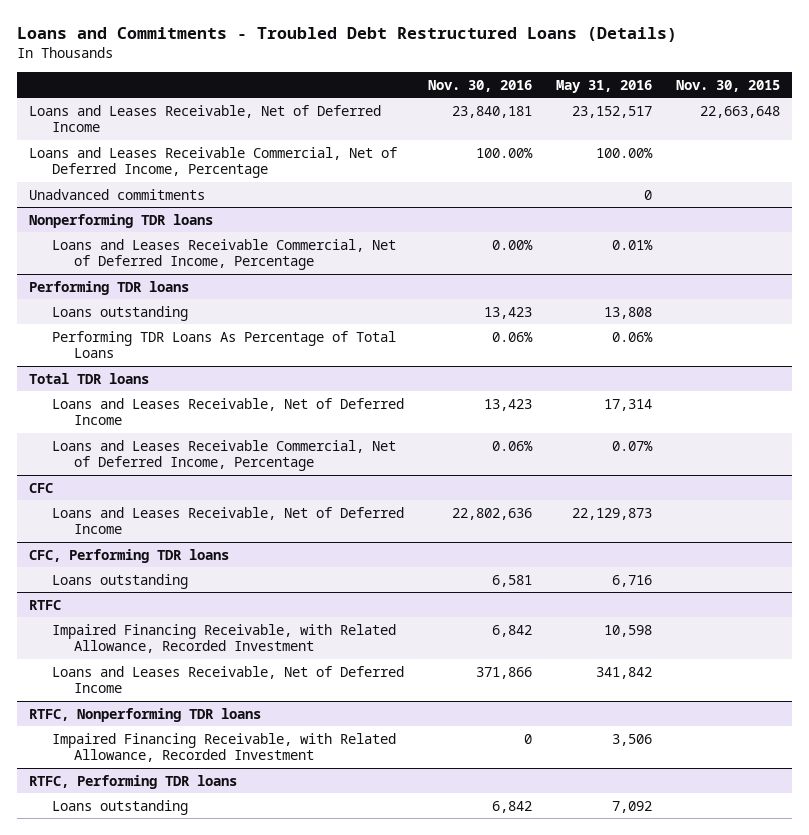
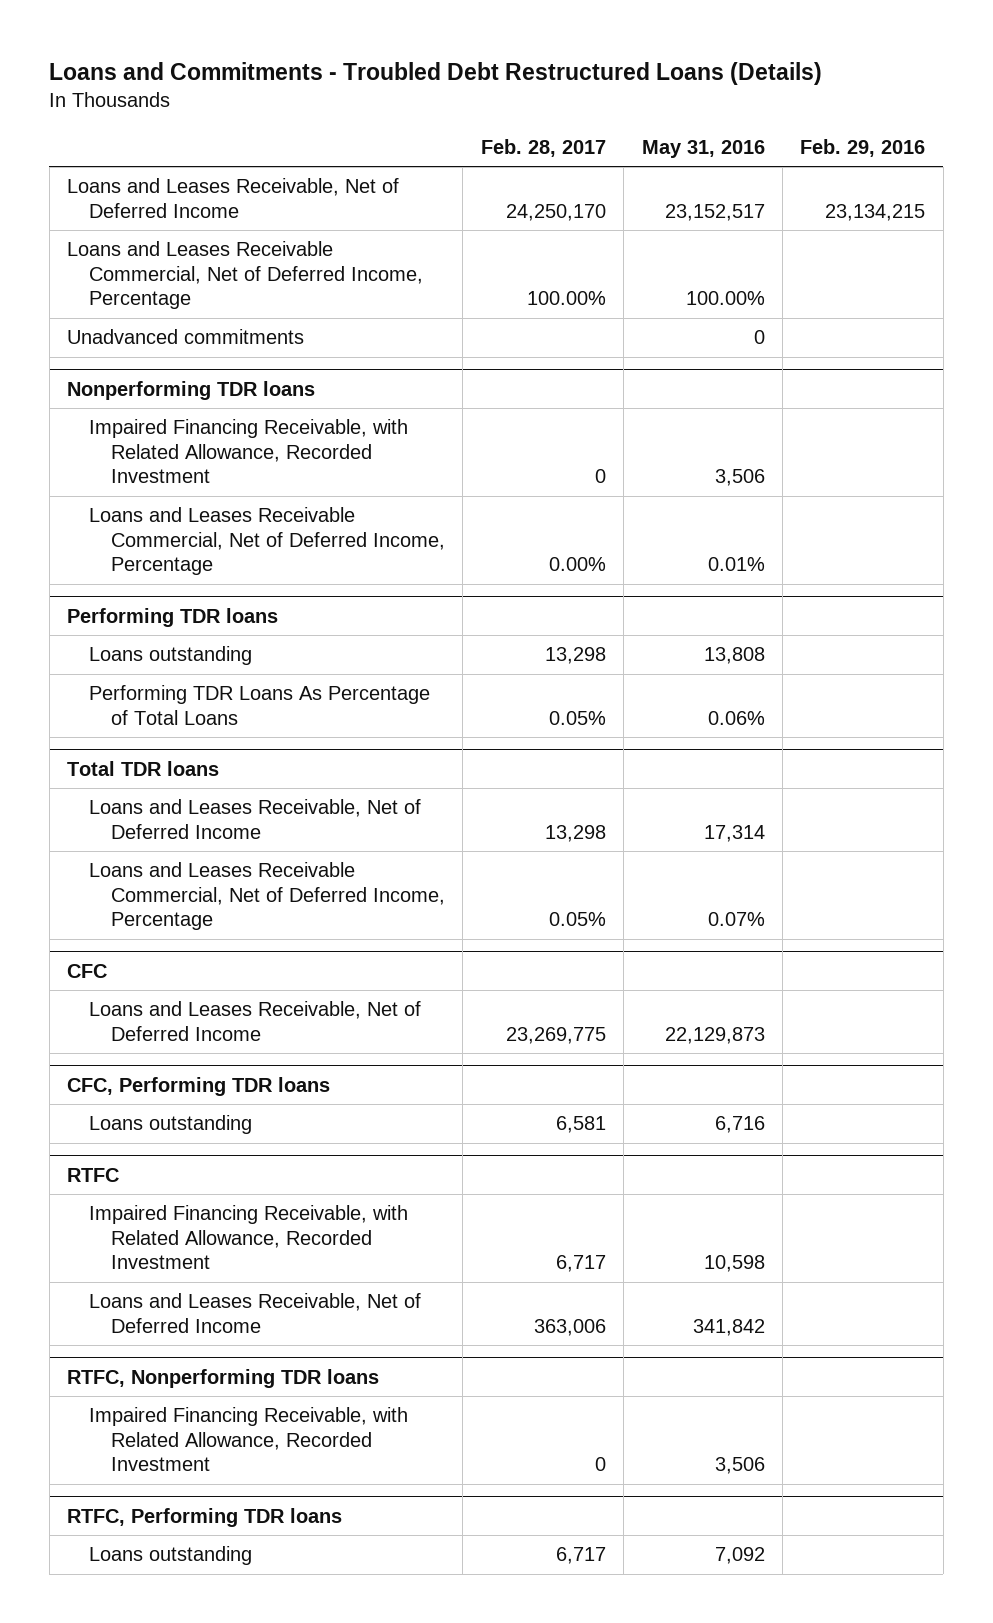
[427,79,532,92] Nov. 30, 2016 -> none
[676,79,781,92] Nov. 30, 2015 -> none
none -> [480,138,606,157] Feb. 28, 2017
none -> [800,138,926,157] Feb. 29, 2016
none -> [88,419,408,484] Impaired Financing Receivable, with Related Allowance, Recorded Investment

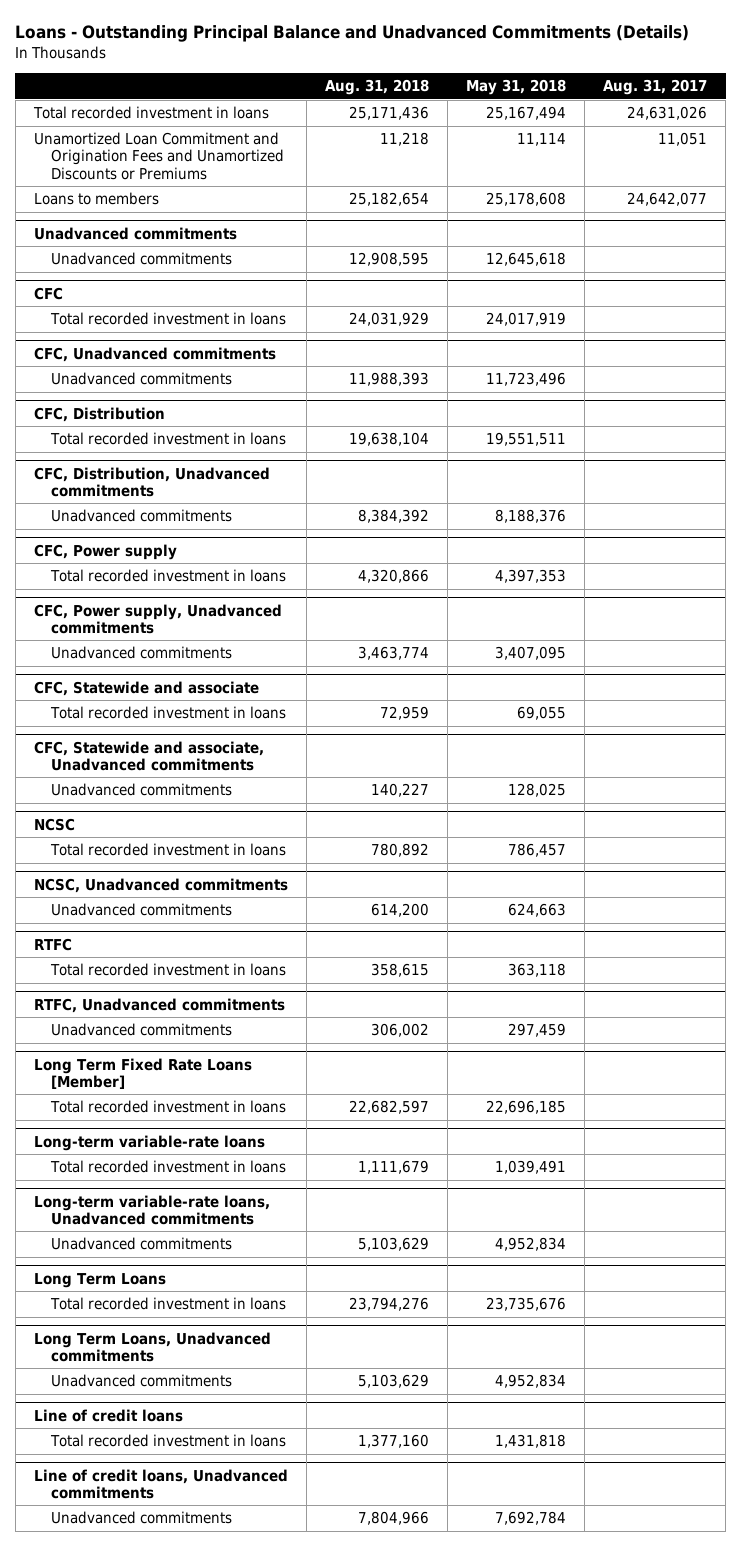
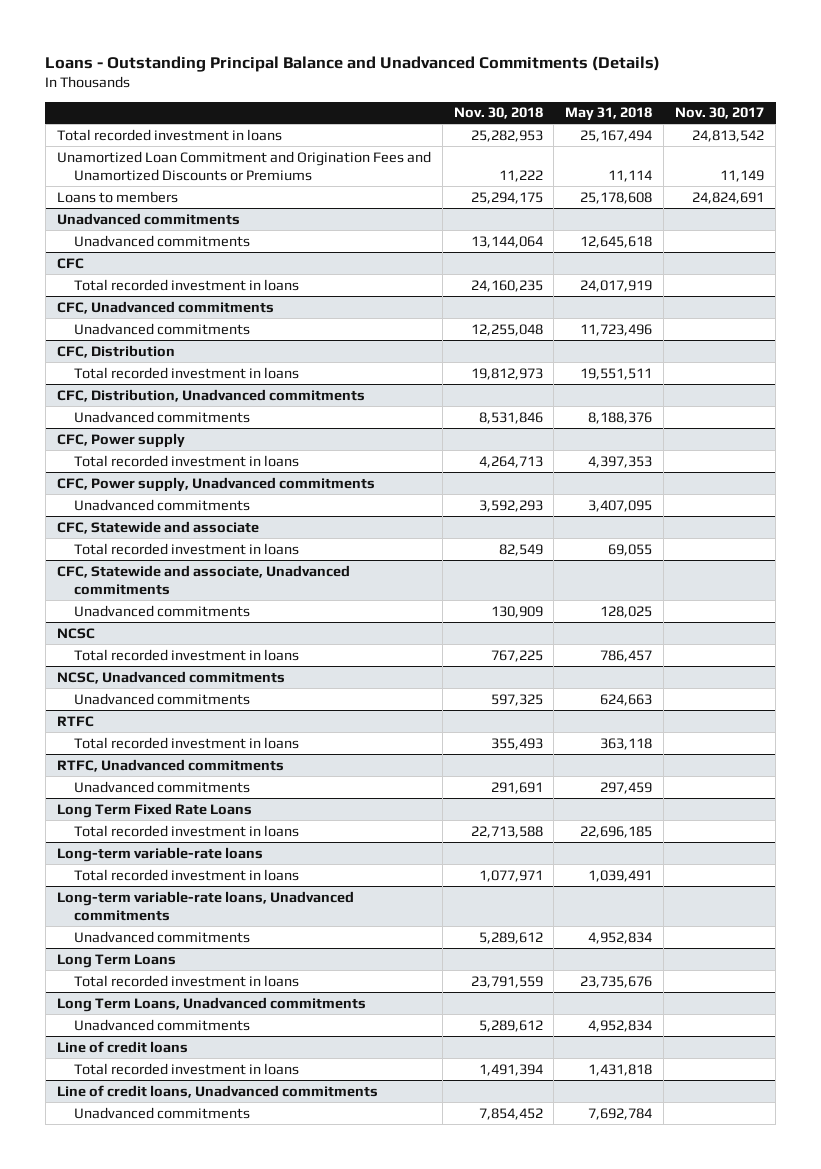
[324,79,429,96] Aug. 31, 2018 -> none
[603,79,708,96] Aug. 31, 2017 -> none
none -> [453,107,543,120] Nov. 30, 2018
none -> [675,107,765,120] Nov. 30, 2017
[33,1057,252,1090] Long Term Fixed Rate Loans [Member] -> [56,802,252,818] Long Term Fixed Rate Loans

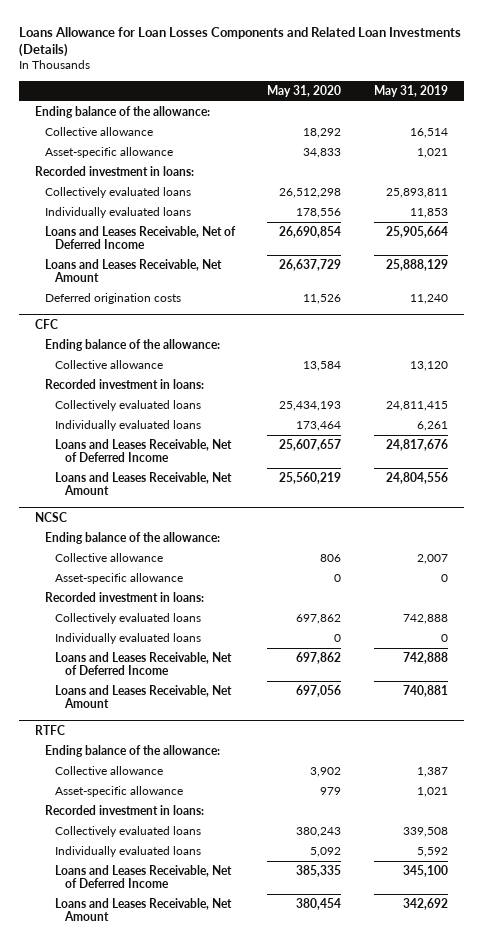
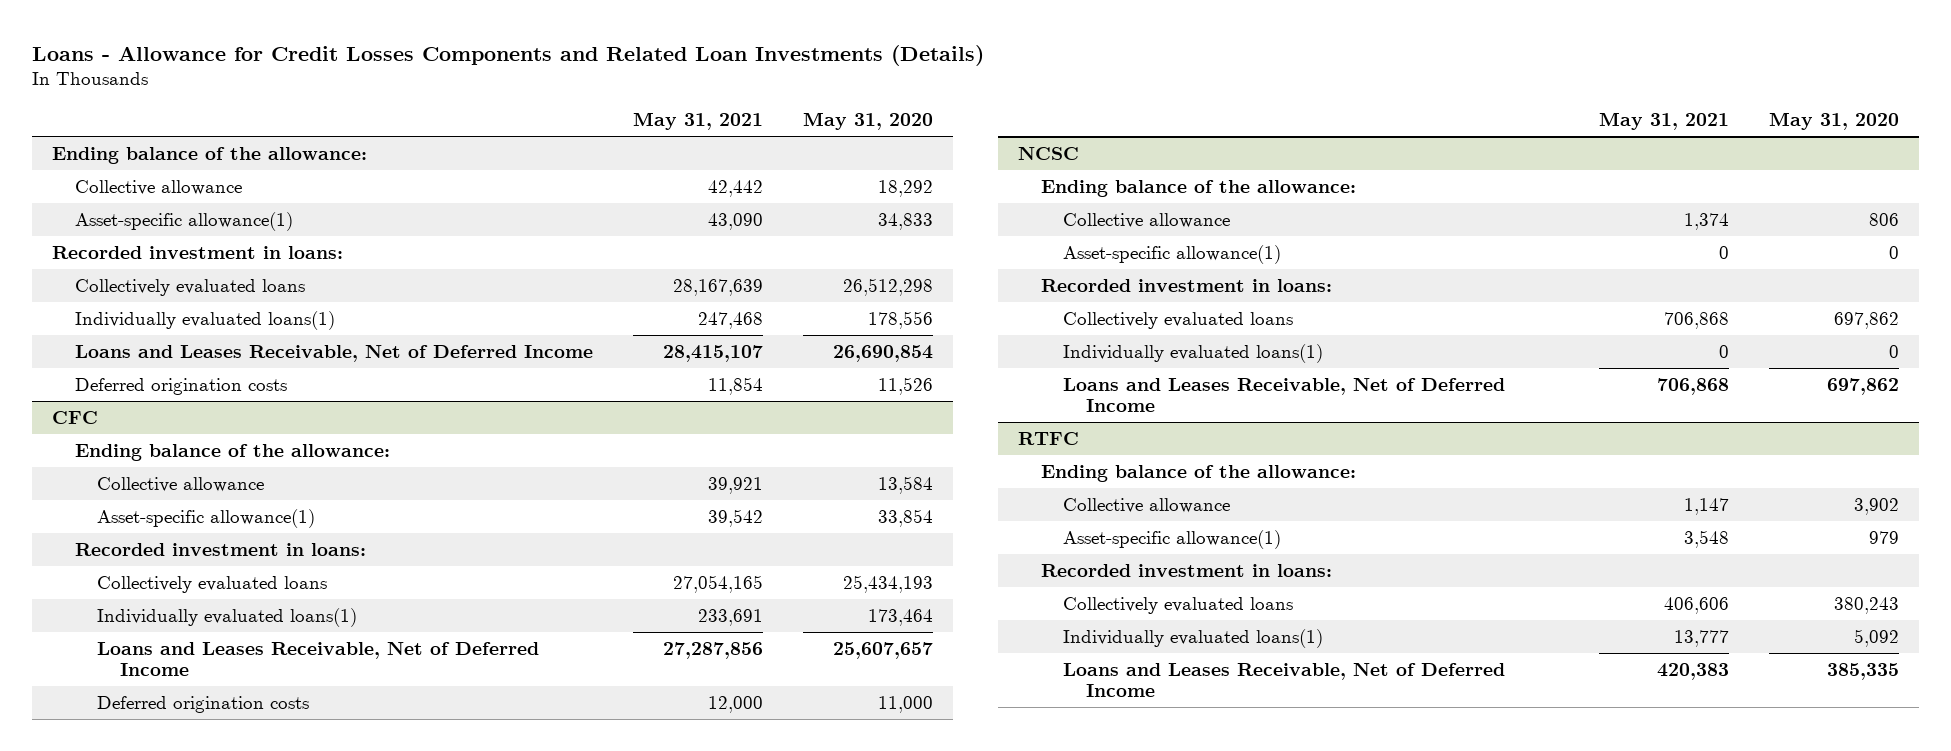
[19,26,462,58] Loans Allowance for Loan Losses Components and Related Loan Investments (Details) -> [32,44,985,66] Loans - Allowance for Credit Losses Components and Related Loan Investments (Details)
[373,84,448,97] May 31, 2019 -> none
none -> [632,112,763,131] May 31, 2021
[45,147,174,159] Asset-specific allowance -> [74,211,293,231] Asset-specific allowance(1)
[45,207,192,219] Individually evaluated loans -> [74,310,335,330] Individually evaluated loans(1)
[45,259,223,283] Loans and Leases Receivable, Net Amount -> none
none -> [97,508,316,528] Asset-specific allowance(1)
[54,420,201,432] Individually evaluated loans -> [97,607,358,627] Individually evaluated loans(1)
[54,472,232,496] Loans and Leases Receivable, Net Amount -> none
none -> [97,695,310,713] Deferred origination costs
[54,573,183,585] Asset-specific allowance -> [1063,244,1282,264] Asset-specific allowance(1)
[54,633,201,645] Individually evaluated loans -> [1063,343,1324,363] Individually evaluated loans(1)
[54,685,232,709] Loans and Leases Receivable, Net Amount -> none
[54,786,183,798] Asset-specific allowance -> [1063,529,1282,549] Asset-specific allowance(1)
[54,846,201,858] Individually evaluated loans -> [1063,628,1324,648] Individually evaluated loans(1)
[54,898,232,922] Loans and Leases Receivable, Net Amount -> none

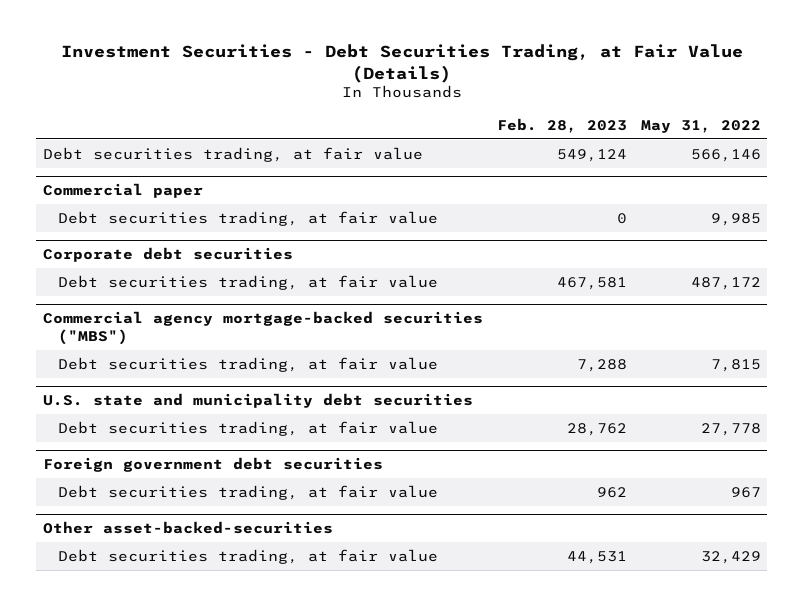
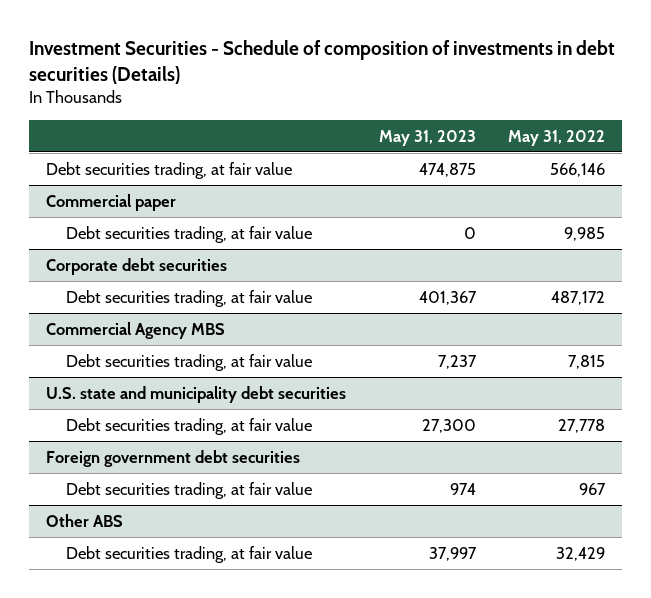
[60,44,743,83] Investment Securities - Debt Securities Trading, at Fair Value (Details) -> [29,40,616,84] Investment Securities - Schedule of composition of investments in debt securities (Details)
[496,117,627,133] Feb. 28, 2023 -> none
none -> [378,129,476,146] May 31, 2023
[42,311,483,345] Commercial agency mortgage-backed securities ("MBS") -> [45,321,225,339] Commercial Agency MBS
[42,521,333,535] Other asset-backed-securities -> [45,513,123,527] Other ABS

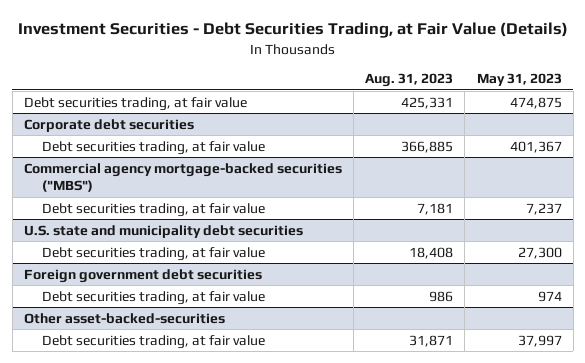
[29,40,616,84] Investment Securities - Schedule of composition of investments in debt securities (Details) -> [17,22,568,39] Investment Securities - Debt Securities Trading, at Fair Value (Details)
[508,129,606,146] May 31, 2022 -> none
none -> [365,73,454,88] Aug. 31, 2023
[45,193,176,211] Commercial paper -> none
[66,225,313,243] Debt securities trading, at fair value -> none
[45,321,225,339] Commercial Agency MBS -> [23,162,342,193] Commercial agency mortgage-backed securities ("MBS")
[45,513,123,527] Other ABS -> [23,312,225,324] Other asset-backed-securities

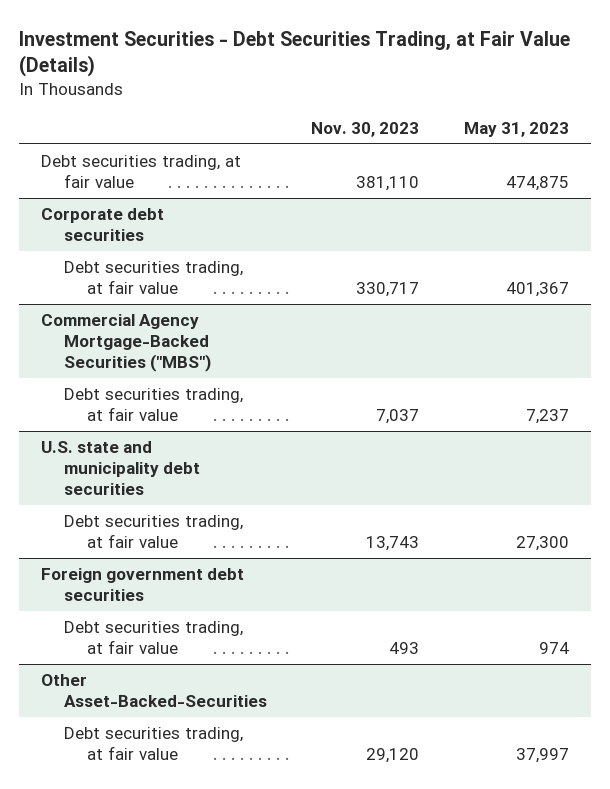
[365,73,454,88] Aug. 31, 2023 -> none
none -> [311,122,420,138] Nov. 30, 2023
[23,162,342,193] Commercial agency mortgage-backed securities ("MBS") -> [41,313,212,373] Commercial Agency Mortgage-Backed Securities ("MBS")
[23,312,225,324] Other asset-backed-securities -> [41,673,268,708] Other Asset-Backed-Securities

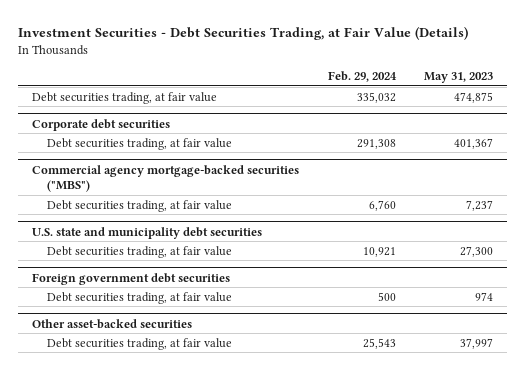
[311,122,420,138] Nov. 30, 2023 -> none
none -> [327,70,397,82] Feb. 29, 2024
[41,313,212,373] Commercial Agency Mortgage-Backed Securities ("MBS") -> [32,164,300,193] Commercial agency mortgage-backed securities ("MBS")
[41,673,268,708] Other Asset-Backed-Securities -> [32,318,193,329] Other asset-backed securities

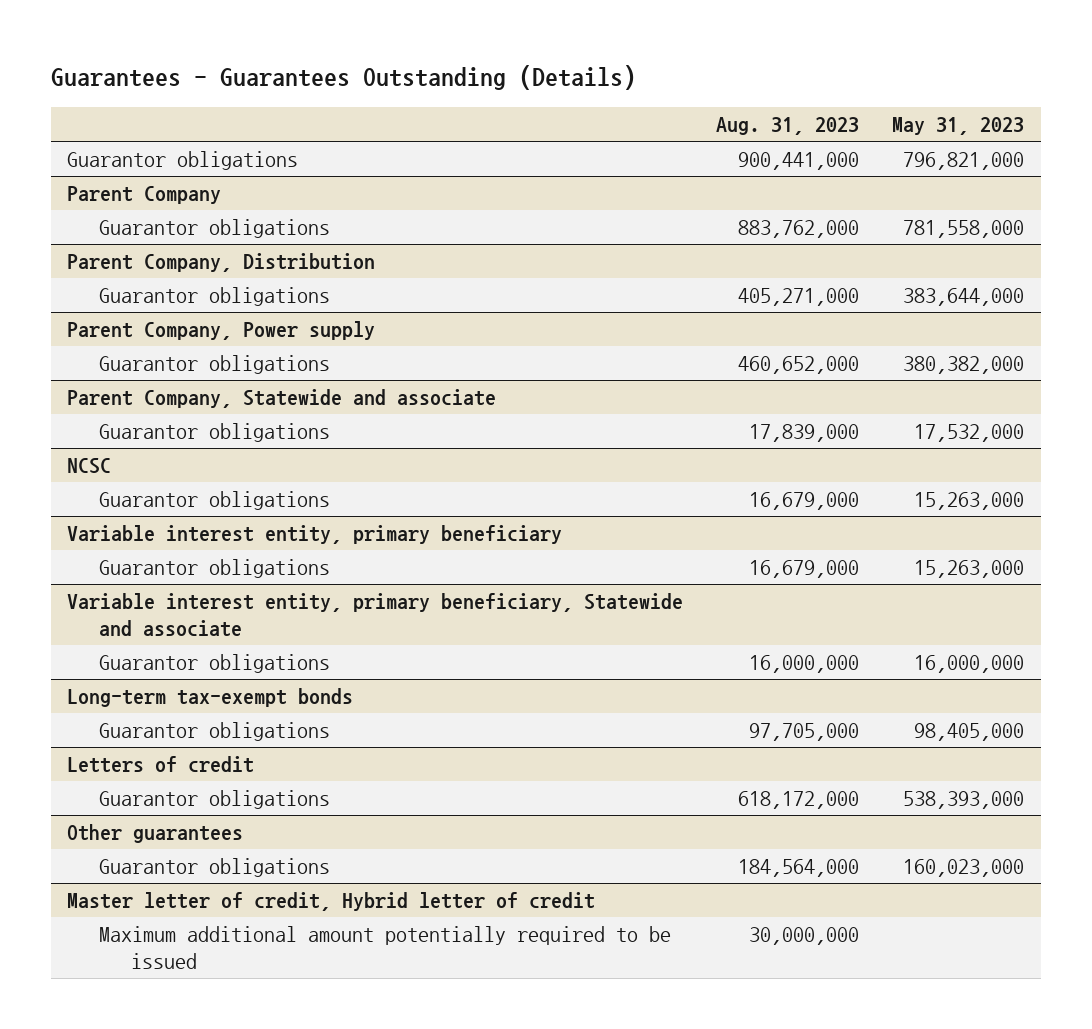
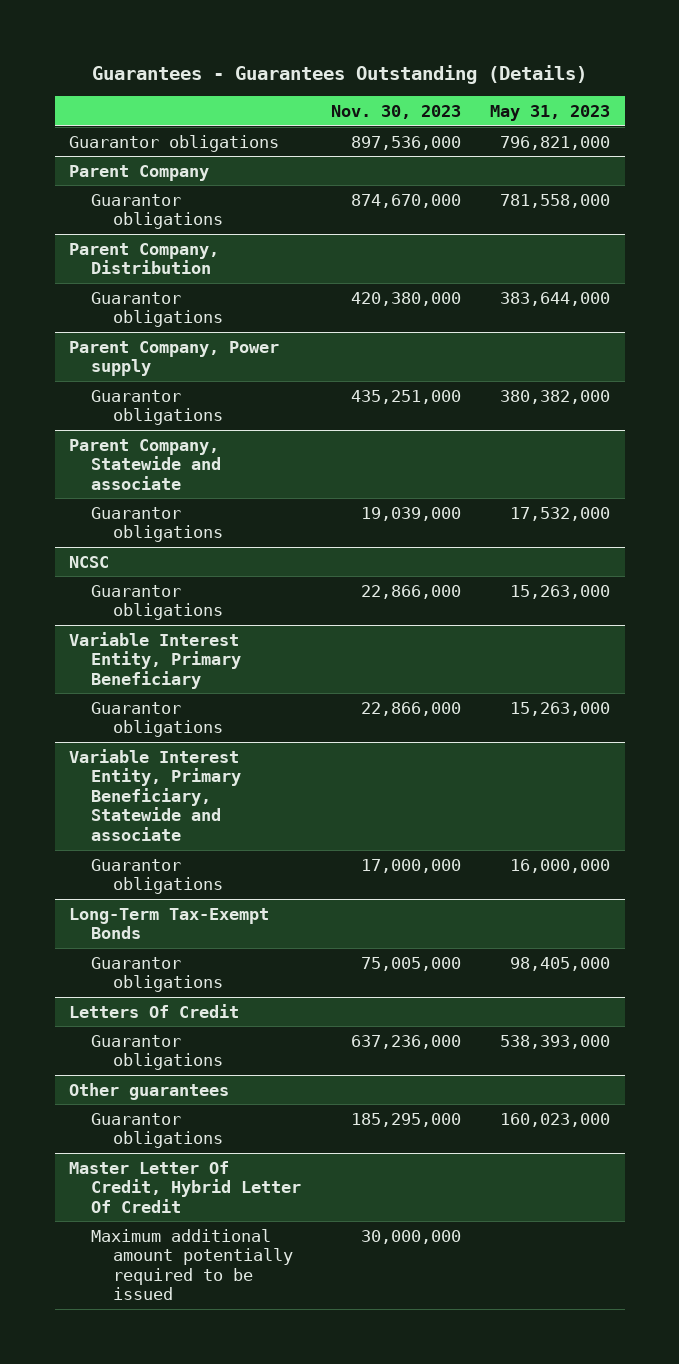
[716,117,860,136] Aug. 31, 2023 -> none
none -> [330,104,461,119] Nov. 30, 2023
[67,525,563,545] Variable interest entity, primary beneficiary -> [69,631,242,689] Variable Interest Entity, Primary Beneficiary
[67,593,684,638] Variable interest entity, primary beneficiary, Statewide and associate -> [69,748,242,841] Variable Interest Entity, Primary Beneficiary, Statewide and associate
[67,688,354,708] Long-term tax-exempt bonds -> [69,907,270,940] Long-Term Tax-Exempt Bonds
[67,756,255,774] Letters of credit -> [69,1003,240,1018] Letters Of Credit
[67,892,596,912] Master letter of credit, Hybrid letter of credit -> [69,1160,302,1213] Master Letter Of Credit, Hybrid Letter Of Credit

